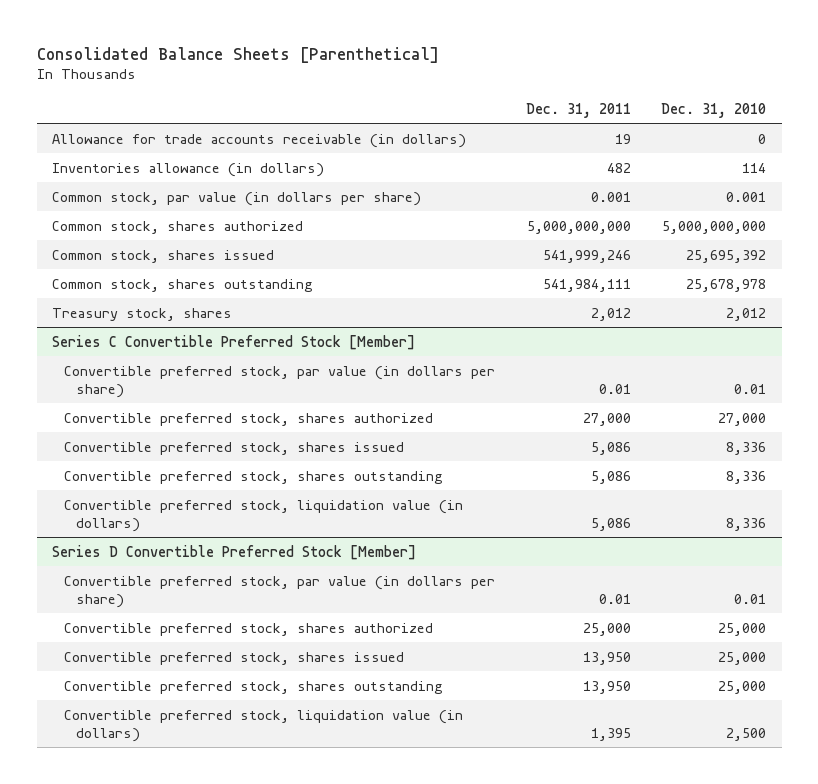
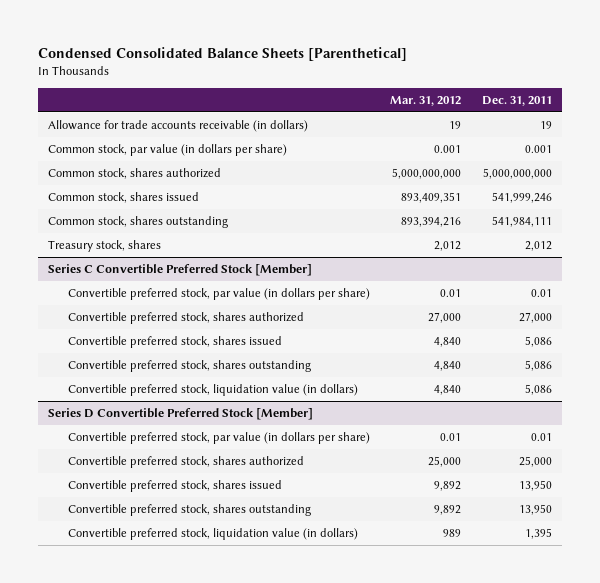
[36,46,439,63] Consolidated Balance Sheets [Parenthetical] -> [37,46,407,61] Condensed Consolidated Balance Sheets [Parenthetical]
[661,102,767,118] Dec. 31, 2010 -> none
none -> [390,95,462,106] Mar. 31, 2012
[52,162,325,177] Inventories allowance (in dollars) -> none

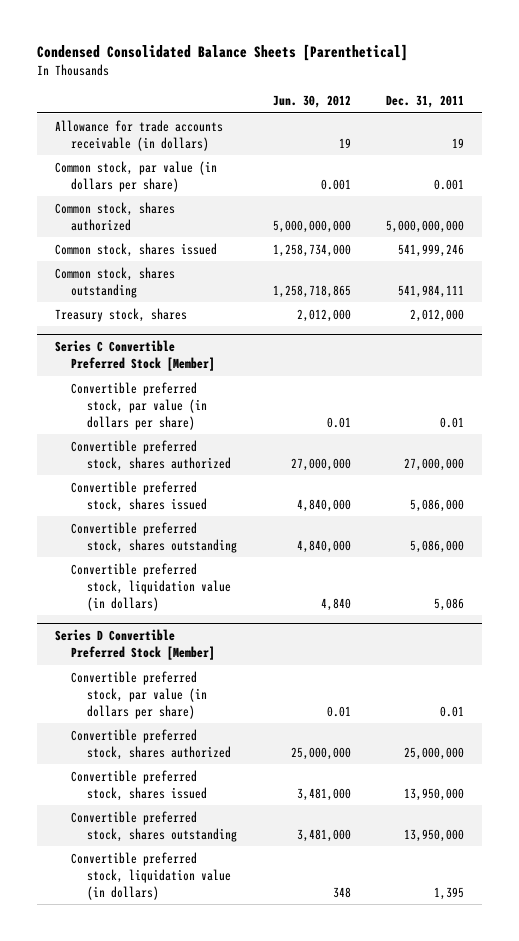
[390,95,462,106] Mar. 31, 2012 -> none
none -> [272,95,351,109] Jun. 30, 2012
[524,241,552,252] 2,012 -> [410,308,465,322] 2,012,000
[518,312,552,324] 27,000 -> [404,457,465,471] 27,000,000
[524,336,552,348] 5,086 -> [410,498,465,512] 5,086,000
[524,360,552,372] 5,086 -> [410,539,465,553] 5,086,000
[518,456,552,468] 25,000 -> [404,746,465,760] 25,000,000
[518,480,552,492] 13,950 -> [404,787,465,801] 13,950,000
[518,504,552,516] 13,950 -> [404,828,465,842] 13,950,000

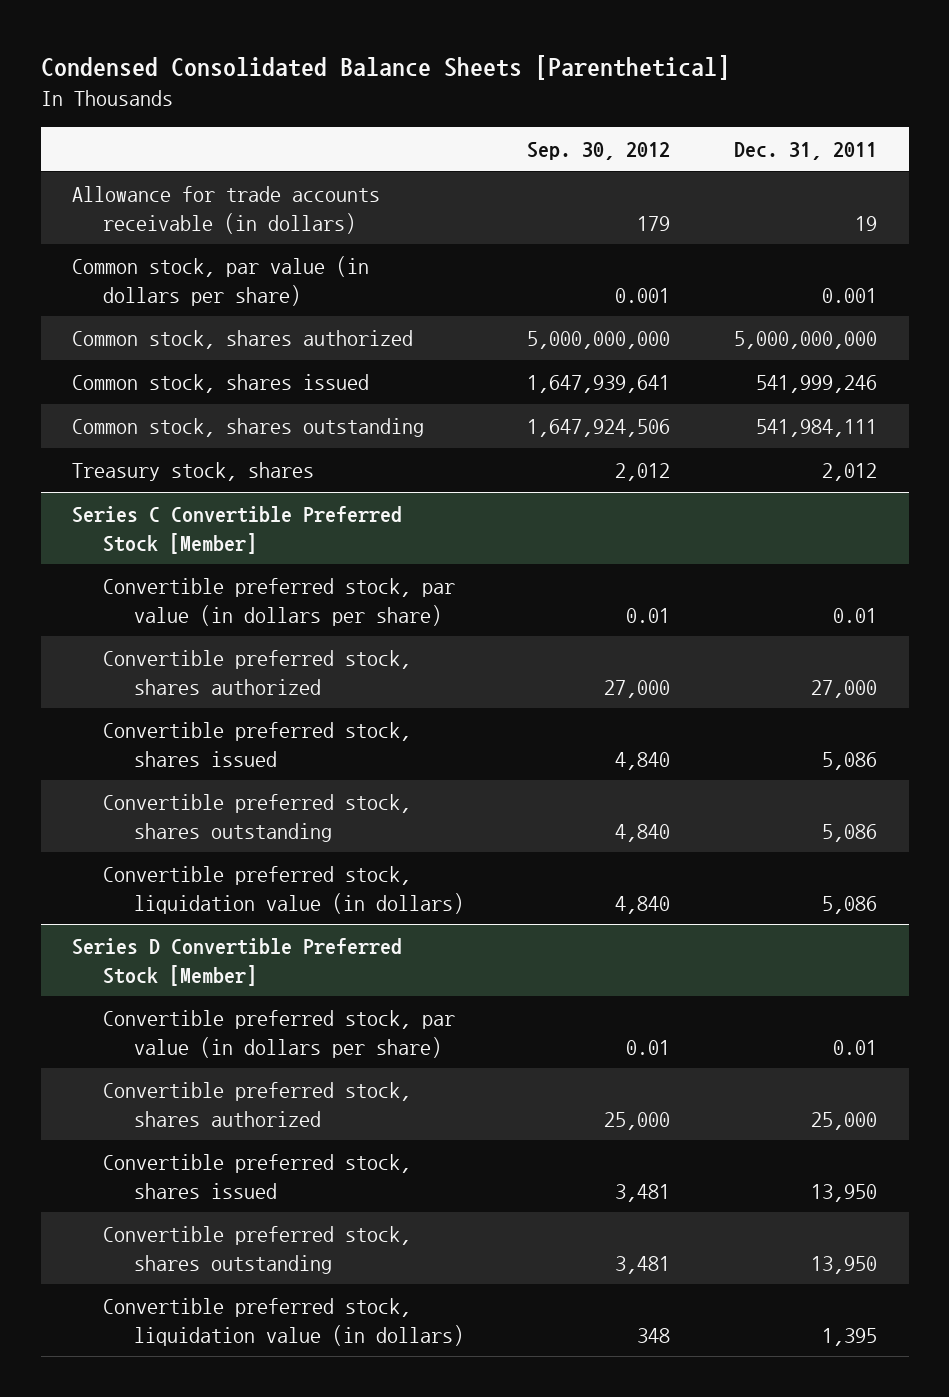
[272,95,351,109] Jun. 30, 2012 -> none
none -> [527,141,671,160] Sep. 30, 2012
[410,308,465,322] 2,012,000 -> [821,462,877,481] 2,012
[404,457,465,471] 27,000,000 -> [810,679,877,698] 27,000
[410,498,465,512] 5,086,000 -> [821,751,877,770] 5,086
[410,539,465,553] 5,086,000 -> [821,823,877,842] 5,086
[404,746,465,760] 25,000,000 -> [810,1111,877,1130] 25,000
[404,787,465,801] 13,950,000 -> [810,1183,877,1202] 13,950
[404,828,465,842] 13,950,000 -> [810,1255,877,1274] 13,950

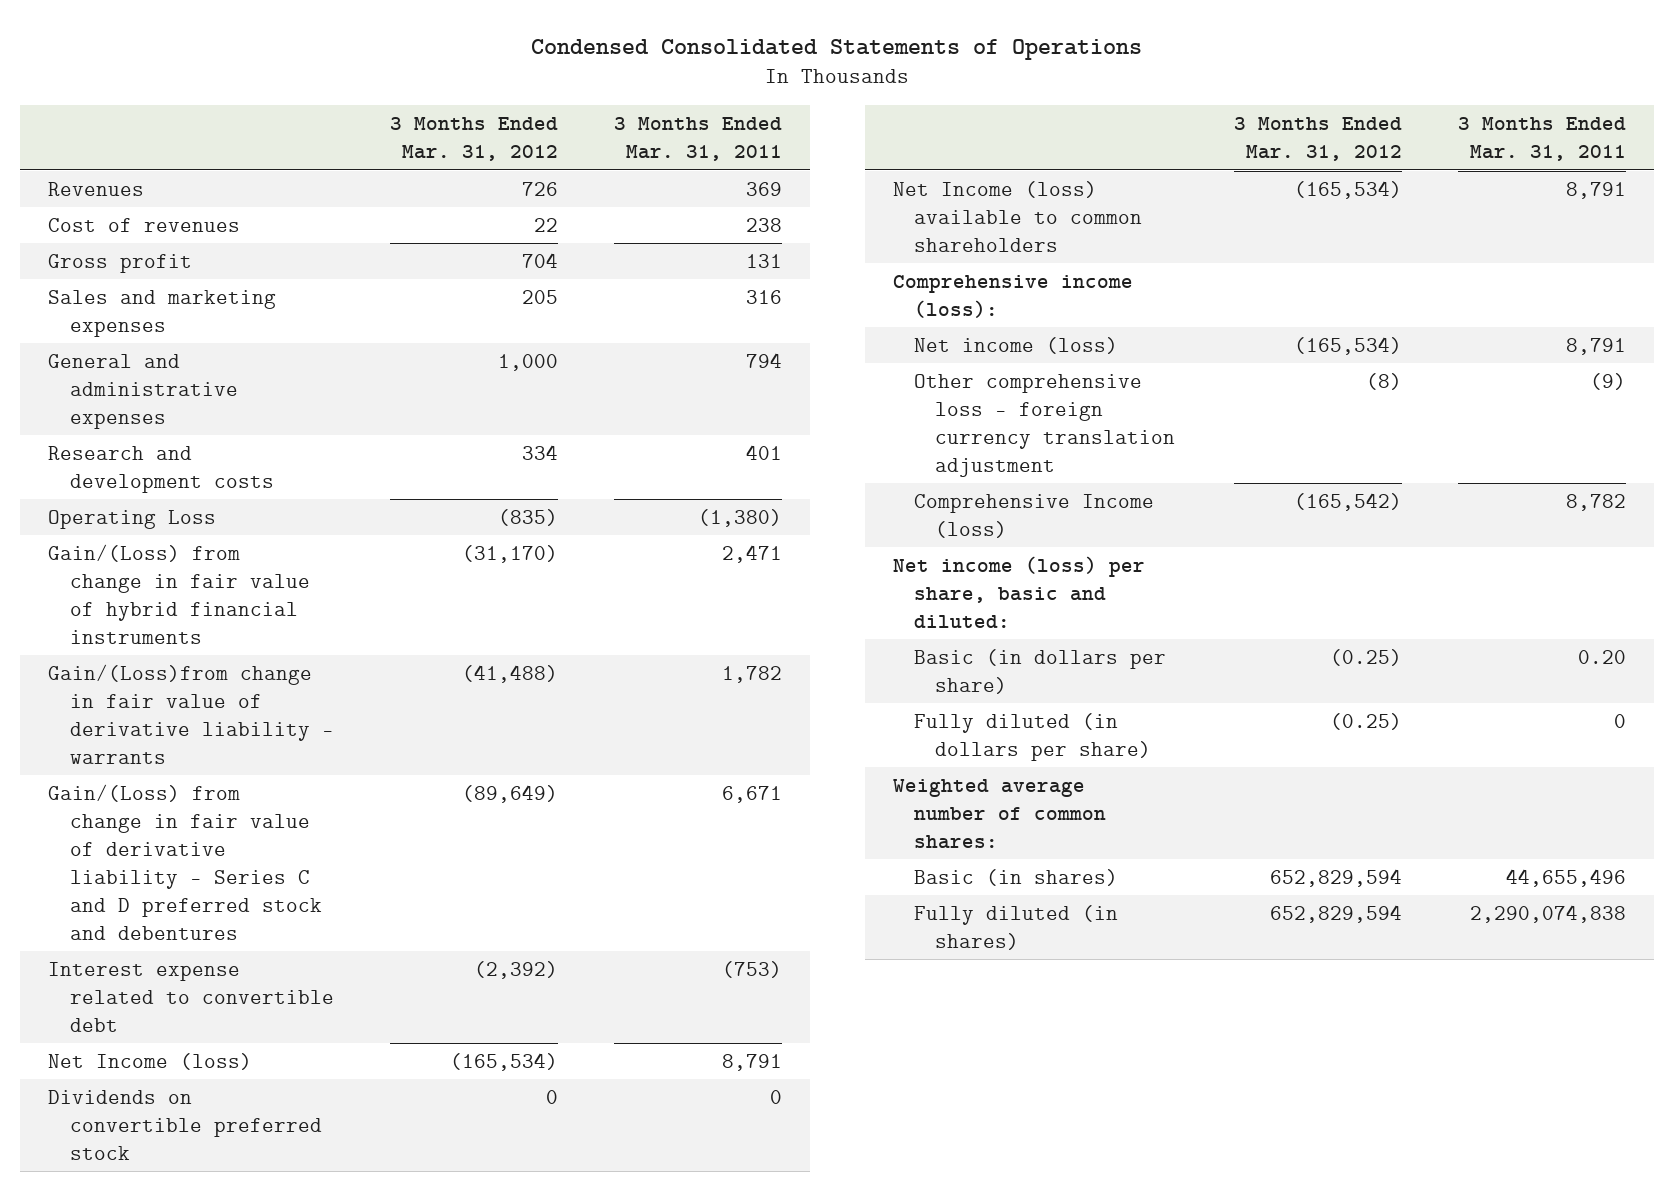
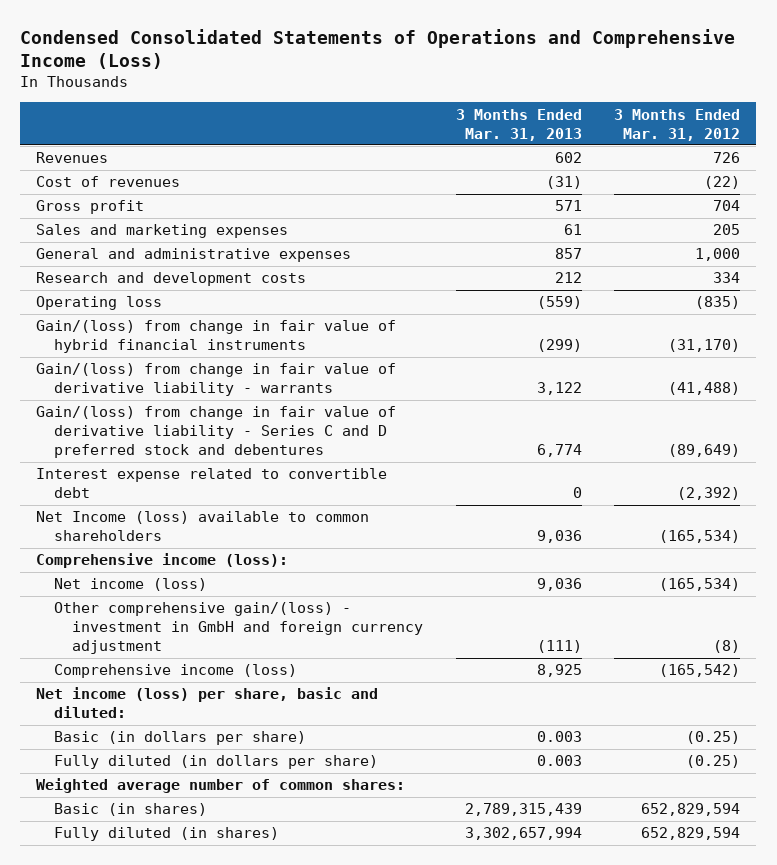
[531,39,1143,61] Condensed Consolidated Statements of Operations -> [20,28,736,69] Condensed Consolidated Statements of Operations and Comprehensive Income (Loss)
[613,117,782,162] 3 Months Ended Mar. 31, 2011 -> none
none -> [455,108,582,141] 3 Months Ended Mar. 31, 2013
[533,217,558,232] 22 -> [704,176,741,190] (22)
[48,509,217,529] Operating Loss -> [36,296,163,311] Operating loss
[48,543,310,644] Gain/(Loss) from change in fair value of hybrid financial instruments -> [36,320,397,354] Gain/(loss) from change in fair value of hybrid financial instruments
[48,663,334,764] Gain/(Loss)from change in fair value of derivative liability - warrants -> [36,363,397,397] Gain/(loss) from change in fair value of derivative liability - warrants
[48,783,322,940] Gain/(Loss) from change in fair value of derivative liability - Series C and D preferred stock and debentures -> [36,406,397,459] Gain/(loss) from change in fair value of derivative liability - Series C and D preferred stock and debentures
[48,1052,253,1070] Net Income (loss) -> none
[48,1089,322,1160] Dividends on convertible preferred stock -> none
[913,373,1176,477] Other comprehensive loss - foreign currency translation adjustment -> [54,602,424,655] Other comprehensive gain/(loss) - investment in GmbH and foreign currency adjustment
[913,493,1154,538] Comprehensive Income (loss) -> [54,664,298,679] Comprehensive income (loss)

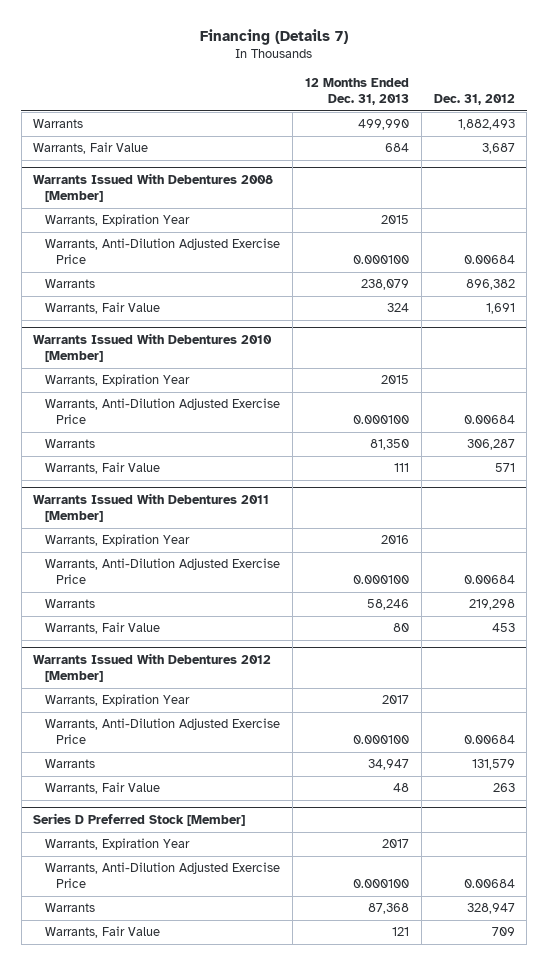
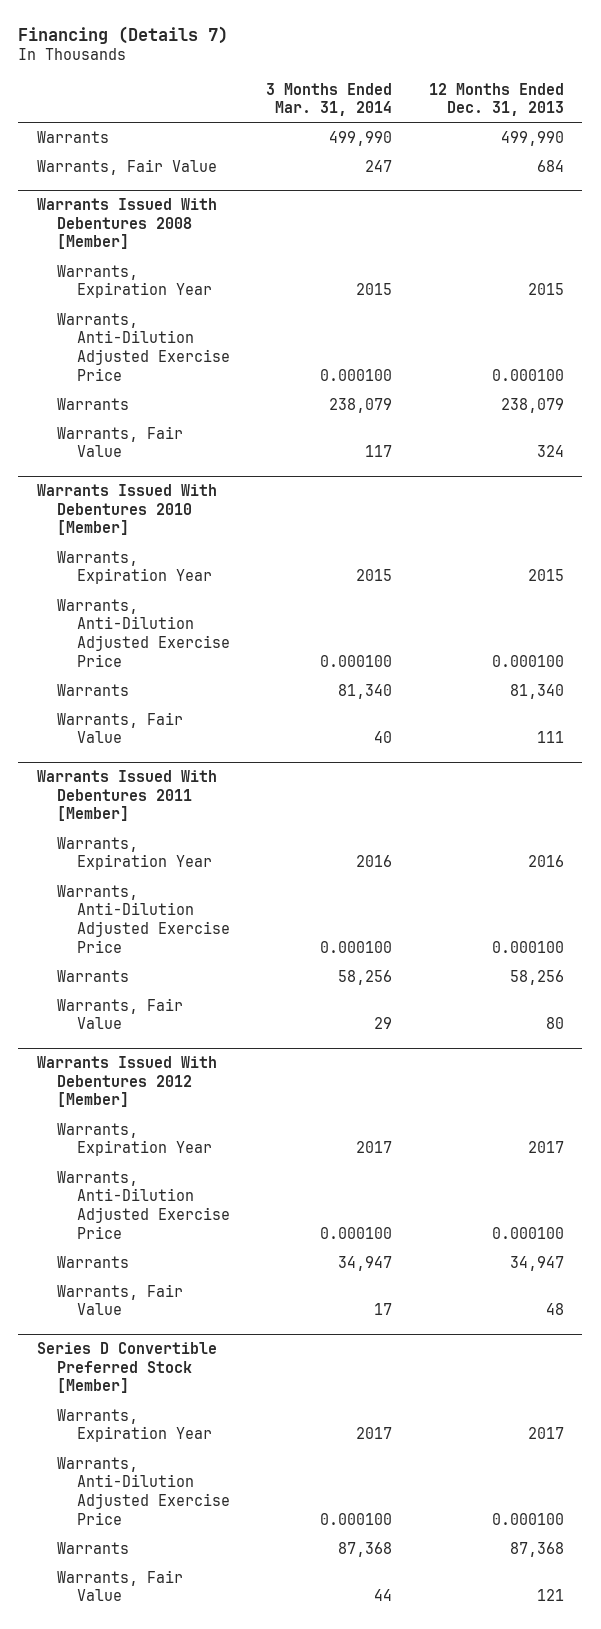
[433,94,515,106] Dec. 31, 2012 -> none
none -> [266,82,393,117] 3 Months Ended Mar. 31, 2014
[369,439,409,451] 81,350 -> [510,683,565,699] 81,340
[366,599,409,611] 58,246 -> [510,969,565,985] 58,256
[33,813,246,827] Series D Preferred Stock [Member] -> [36,1342,217,1394] Series D Convertible Preferred Stock [Member]

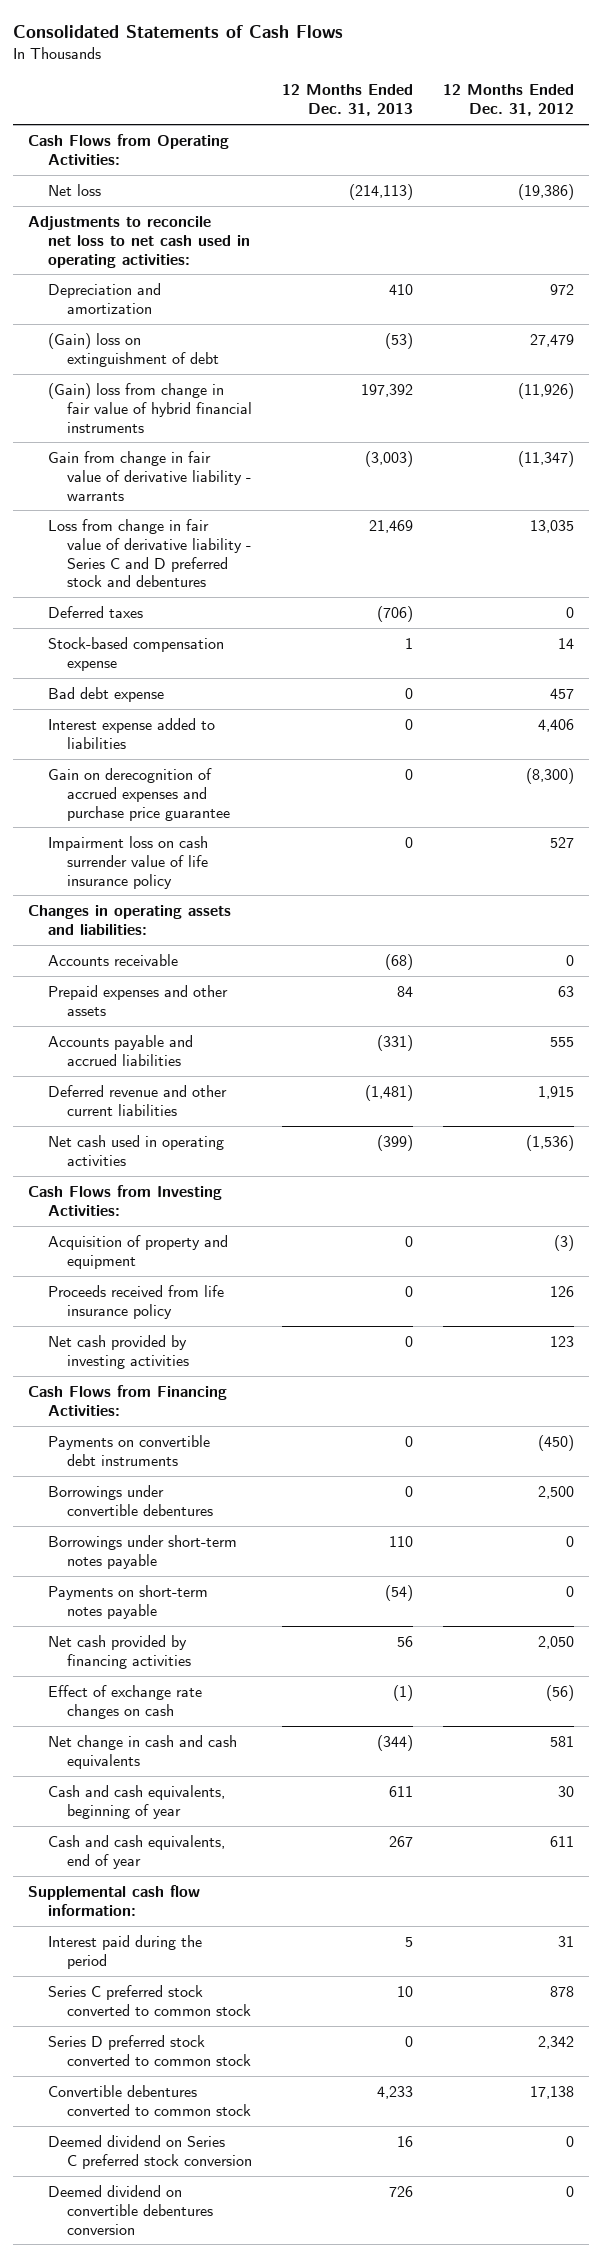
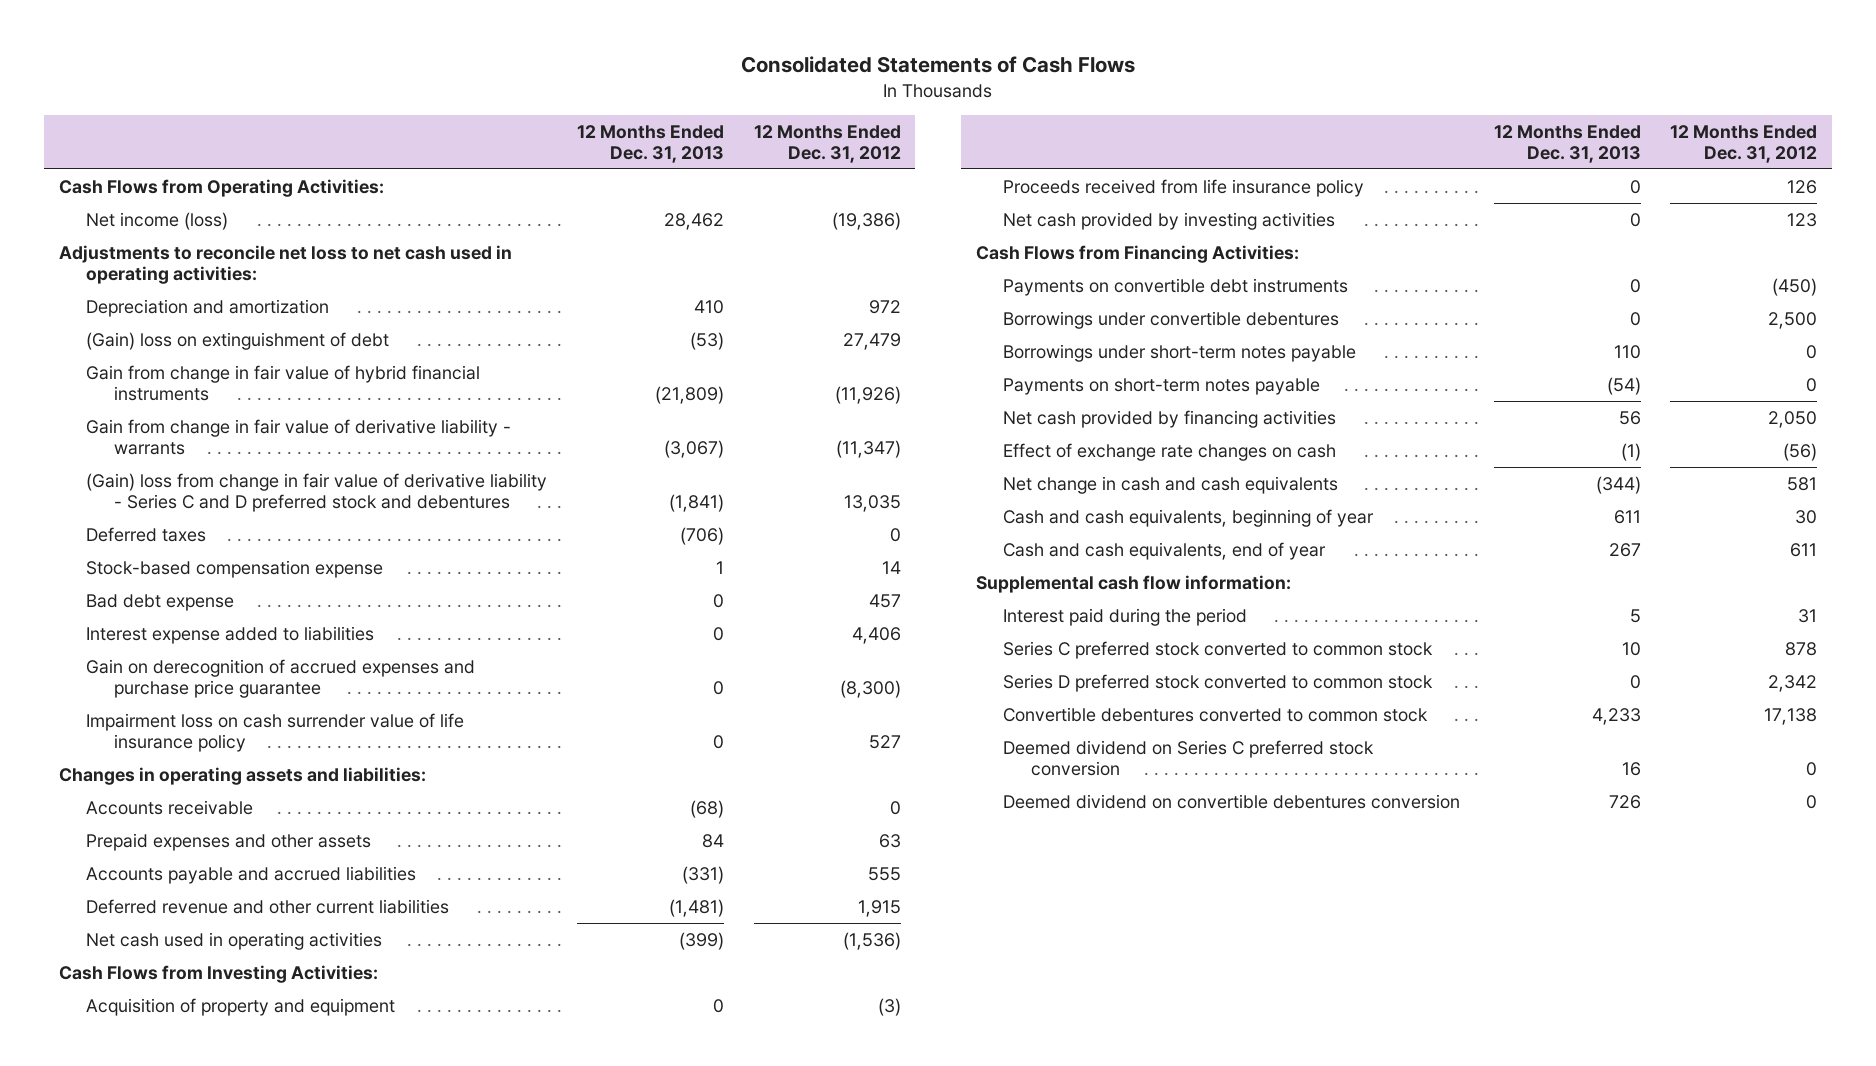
[47,183,101,196] Net loss -> [86,211,229,230] Net income (loss)
[349,183,414,200] (214,113) -> [664,212,725,230] 28,462
[47,382,253,433] (Gain) loss from change in fair value of hybrid financial instruments -> [86,364,481,402] Gain from change in fair value of hybrid financial instruments
[361,383,414,397] 197,392 -> [655,386,725,405] (21,809)
[365,450,414,467] (3,003) -> [664,440,725,459] (3,067)
[47,518,252,588] Loss from change in fair value of derivative liability - Series C and D preferred stock and debentures -> [86,472,548,513] (Gain) loss from change in fair value of derivative liability - Series C and D preferred stock and debentures
[369,519,414,533] 21,469 -> [669,494,725,513] (1,841)

